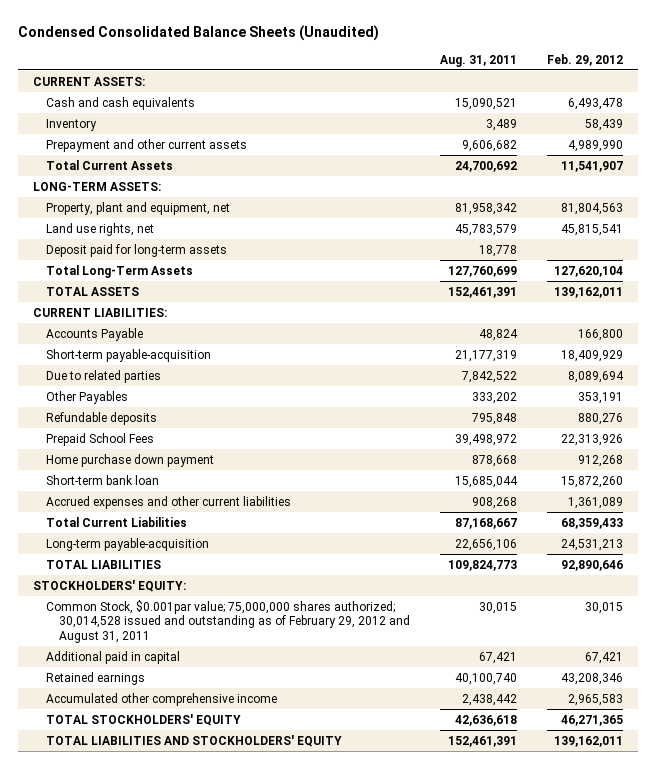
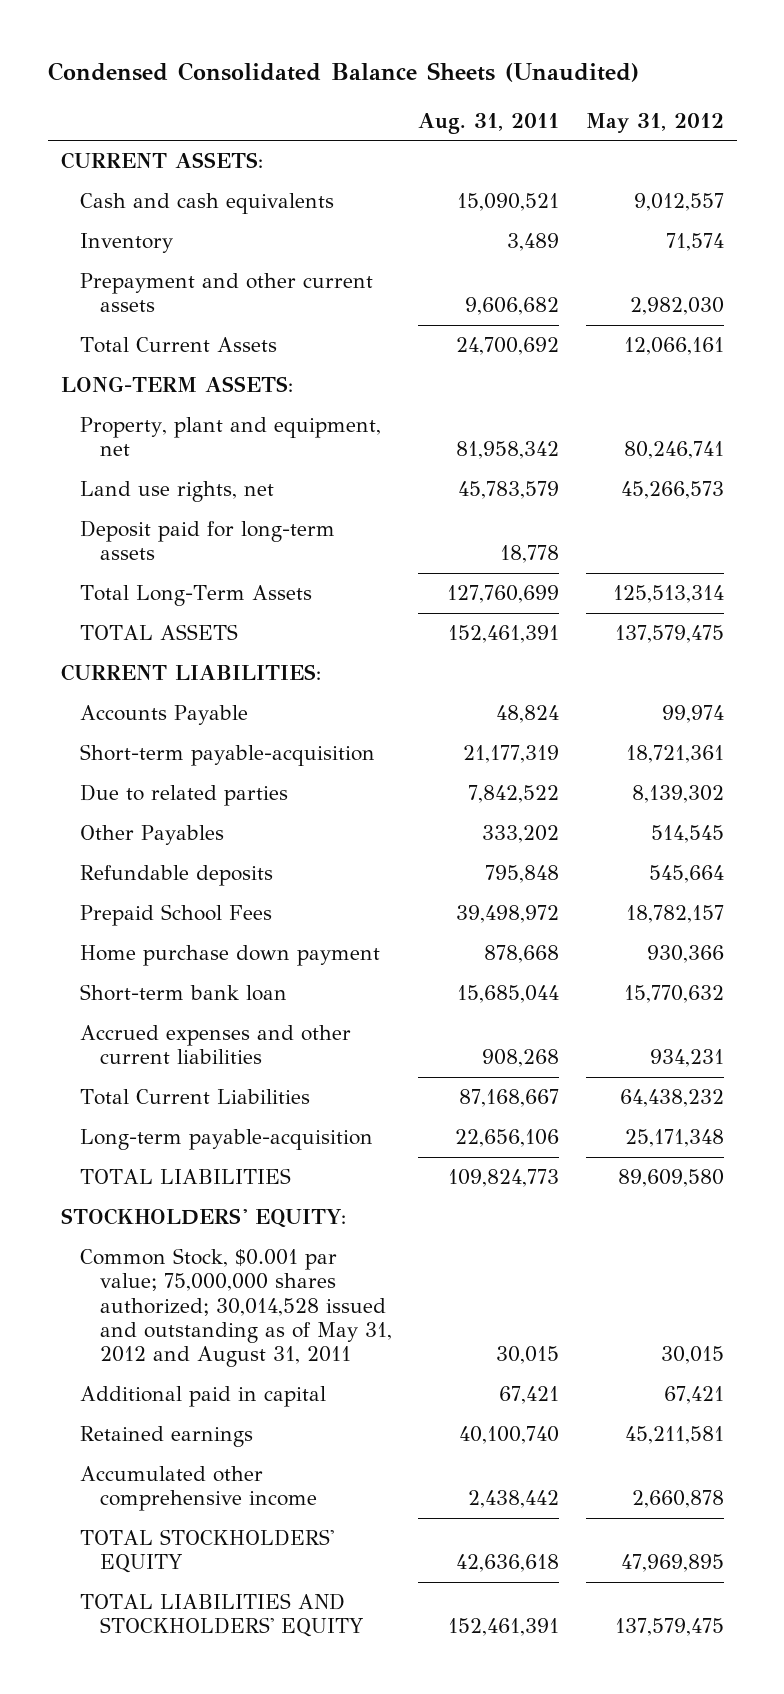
[547,53,624,66] Feb. 29, 2012 -> none
none -> [585,112,724,133] May 31, 2012
[46,599,411,643] Common Stock, $0.001par value; 75,000,000 shares authorized; 30,014,528 issued and outstanding as of February 29, 2012 and August 31, 2011 -> [80,1247,392,1368] Common Stock, $0.001 par value; 75,000,000 shares authorized; 30,014,528 issued and outstanding as of May 31, 2012 and August 31, 2011

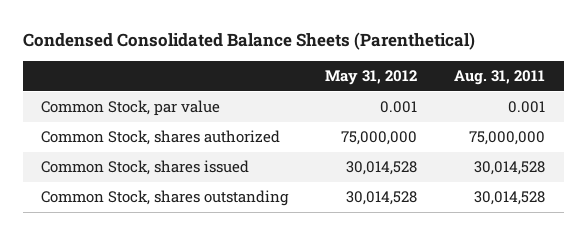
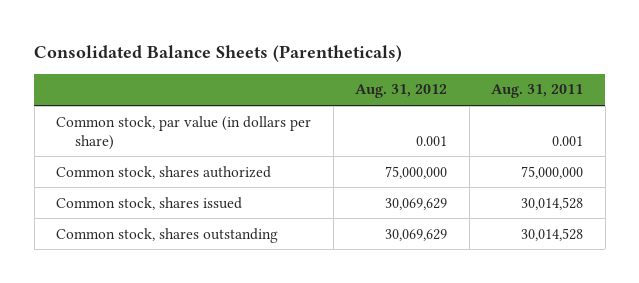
[22,31,475,50] Condensed Consolidated Balance Sheets (Parenthetical) -> [34,45,403,63] Consolidated Balance Sheets (Parentheticals)
[325,70,418,86] May 31, 2012 -> none
none -> [355,84,448,99] Aug. 31, 2012
[41,100,221,117] Common Stock, par value -> [56,115,312,150] Common stock, par value (in dollars per share)
[41,130,281,146] Common Stock, shares authorized -> [56,165,272,179] Common stock, shares authorized
[41,160,250,176] Common Stock, shares issued -> [56,196,243,210] Common stock, shares issued
[41,190,290,207] Common Stock, shares outstanding -> [56,227,279,243] Common stock, shares outstanding

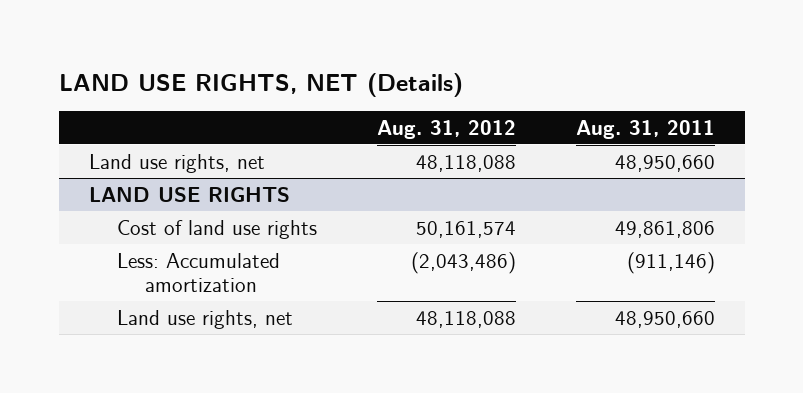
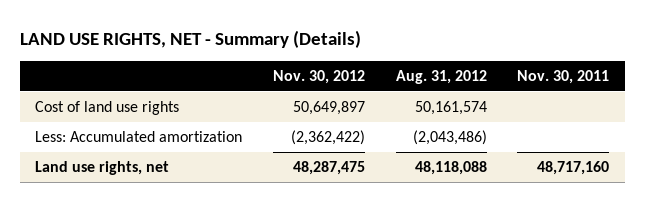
[58,72,463,97] LAND USE RIGHTS, NET (Details) -> [19,29,361,48] LAND USE RIGHTS, NET - Summary (Details)
[575,119,715,139] Aug. 31, 2011 -> none
none -> [272,70,365,85] Nov. 30, 2012
none -> [517,70,610,85] Nov. 30, 2011
[88,153,265,173] Land use rights, net -> none
[88,186,290,202] LAND USE RIGHTS -> none

